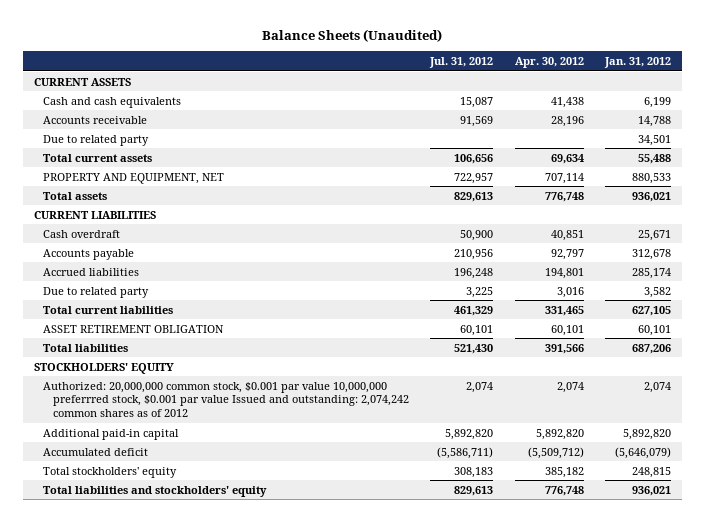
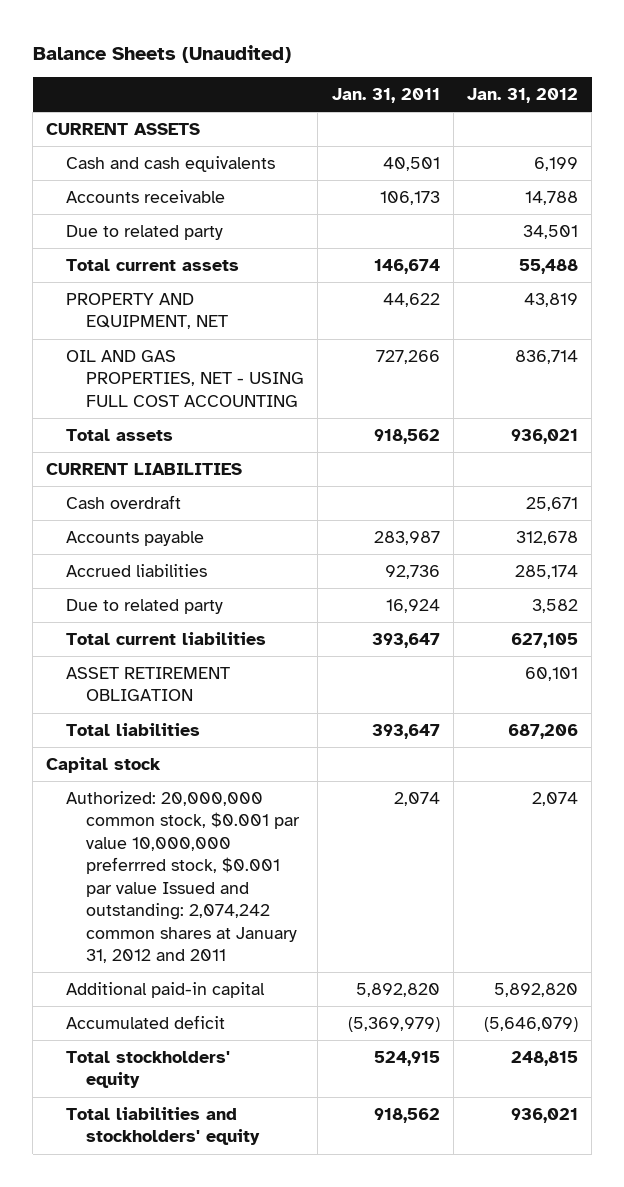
[429,57,494,69] Jul. 31, 2012 -> none
[514,57,584,69] Apr. 30, 2012 -> none
none -> [331,88,440,104] Jan. 31, 2011
[631,172,671,184] 880,533 -> [524,292,579,307] 43,819
none -> [66,349,305,407] OIL AND GAS PROPERTIES, NET - USING FULL COST ACCOUNTING
[33,362,174,374] STOCKHOLDERS' EQUITY -> none
none -> [46,756,162,773] Capital stock
[43,381,409,417] Authorized: 20,000,000 common stock, $0.001 par value 10,000,000 preferrred stock, $0.001 par value Issued and outstanding: 2,074,242 common shares as of 2012 -> [66,790,301,964] Authorized: 20,000,000 common stock, $0.001 par value 10,000,000 preferrred stock, $0.001 par value Issued and outstanding: 2,074,242 common shares at January 31, 2012 and 2011

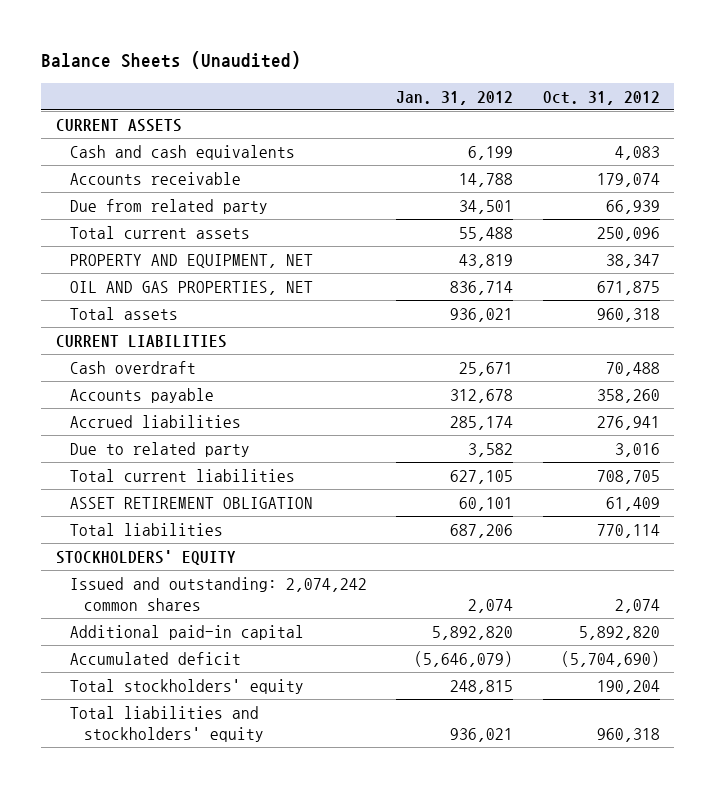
[331,88,440,104] Jan. 31, 2011 -> none
none -> [542,90,660,105] Oct. 31, 2012
[66,224,224,240] Due to related party -> [69,198,268,214] Due from related party
[66,349,305,407] OIL AND GAS PROPERTIES, NET - USING FULL COST ACCOUNTING -> [69,280,313,295] OIL AND GAS PROPERTIES, NET
[46,756,162,773] Capital stock -> none
none -> [55,549,236,565] STOCKHOLDERS' EQUITY
[66,790,301,964] Authorized: 20,000,000 common stock, $0.001 par value 10,000,000 preferrred stock, $0.001 par value Issued and outstanding: 2,074,242 common shares at January 31, 2012 and 2011 -> [69,576,367,611] Issued and outstanding: 2,074,242 common shares

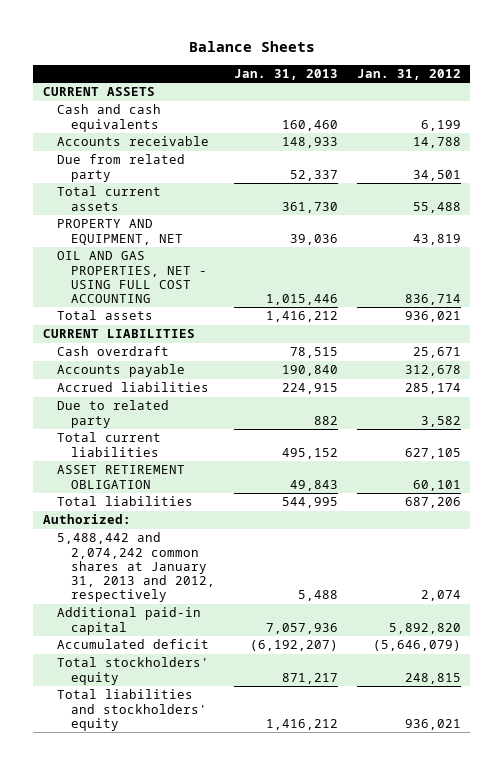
[40,51,301,70] Balance Sheets (Unaudited) -> [188,41,315,53] Balance Sheets
[542,90,660,105] Oct. 31, 2012 -> none
none -> [233,69,338,81] Jan. 31, 2013
[69,280,313,295] OIL AND GAS PROPERTIES, NET -> [56,251,208,304] OIL AND GAS PROPERTIES, NET - USING FULL COST ACCOUNTING
[55,549,236,565] STOCKHOLDERS' EQUITY -> none
none -> [42,514,131,525] Authorized:
[69,576,367,611] Issued and outstanding: 2,074,242 common shares -> [56,532,216,603] 5,488,442 and 2,074,242 common shares at January 31, 2013 and 2012, respectively

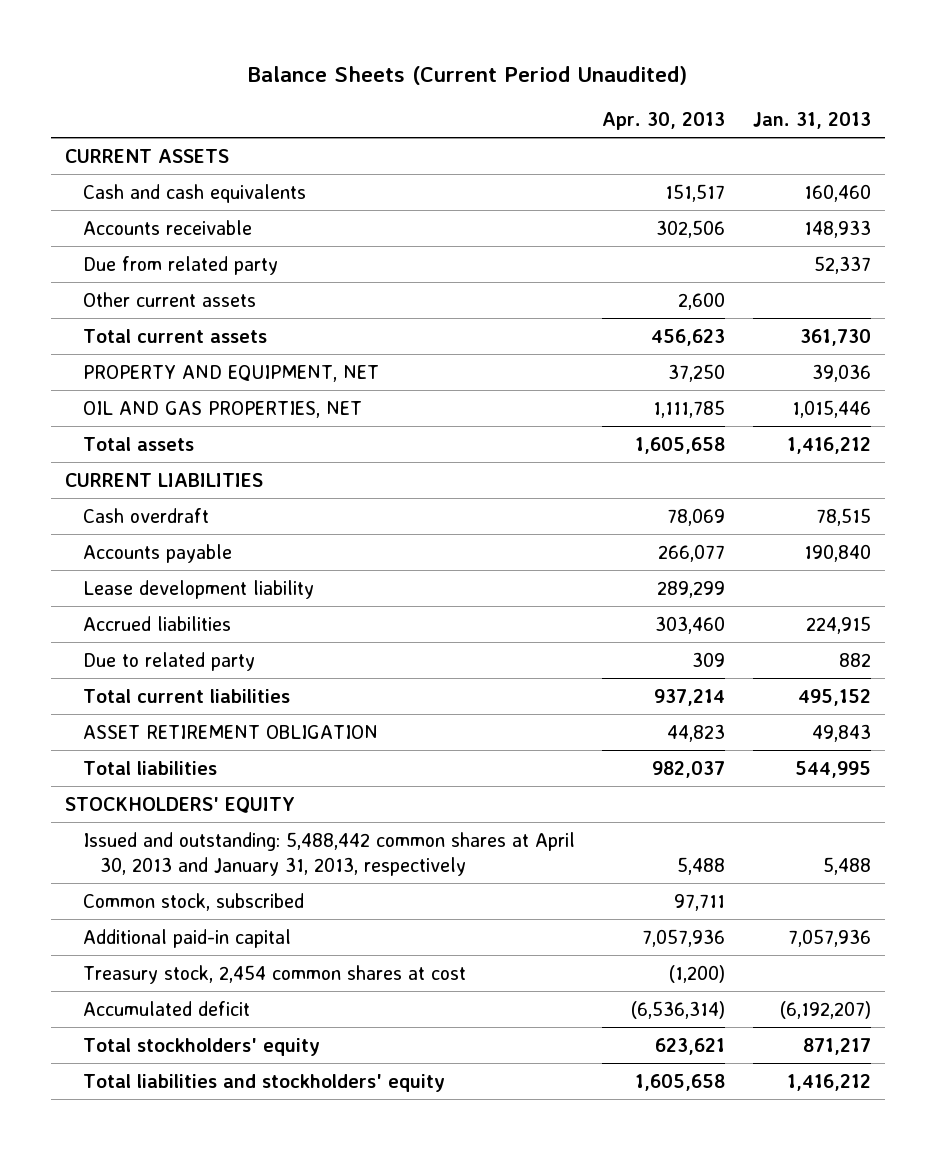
[188,41,315,53] Balance Sheets -> [247,65,687,85] Balance Sheets (Current Period Unaudited)
[356,69,461,81] Jan. 31, 2012 -> none
none -> [602,112,726,131] Apr. 30, 2013
none -> [82,291,256,307] Other current assets
[56,251,208,304] OIL AND GAS PROPERTIES, NET - USING FULL COST ACCOUNTING -> [82,400,362,418] OIL AND GAS PROPERTIES, NET
none -> [82,579,314,599] Lease development liability
[42,514,131,525] Authorized: -> none
none -> [64,796,295,813] STOCKHOLDERS' EQUITY
[56,532,216,603] 5,488,442 and 2,074,242 common shares at January 31, 2013 and 2012, respectively -> [82,831,575,877] Issued and outstanding: 5,488,442 common shares at April 30, 2013 and January 31, 2013, respectively
none -> [82,892,304,911] Common stock, subscribed
none -> [82,964,466,984] Treasury stock, 2,454 common shares at cost

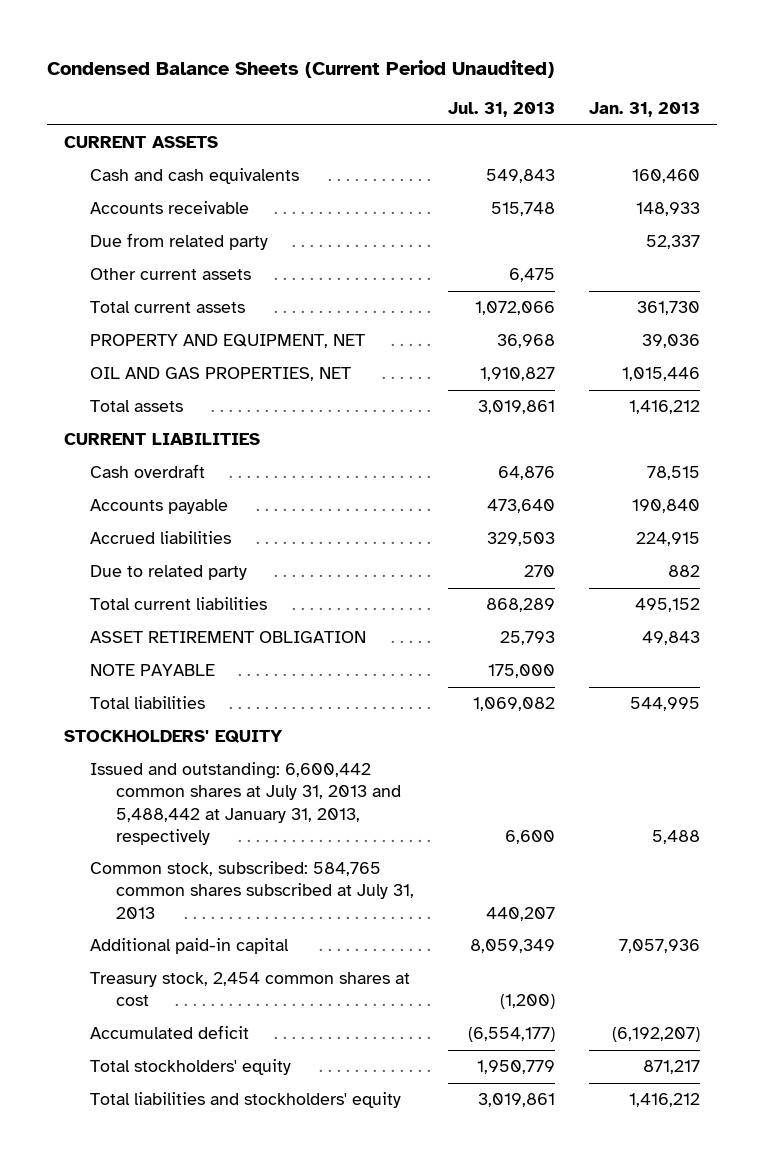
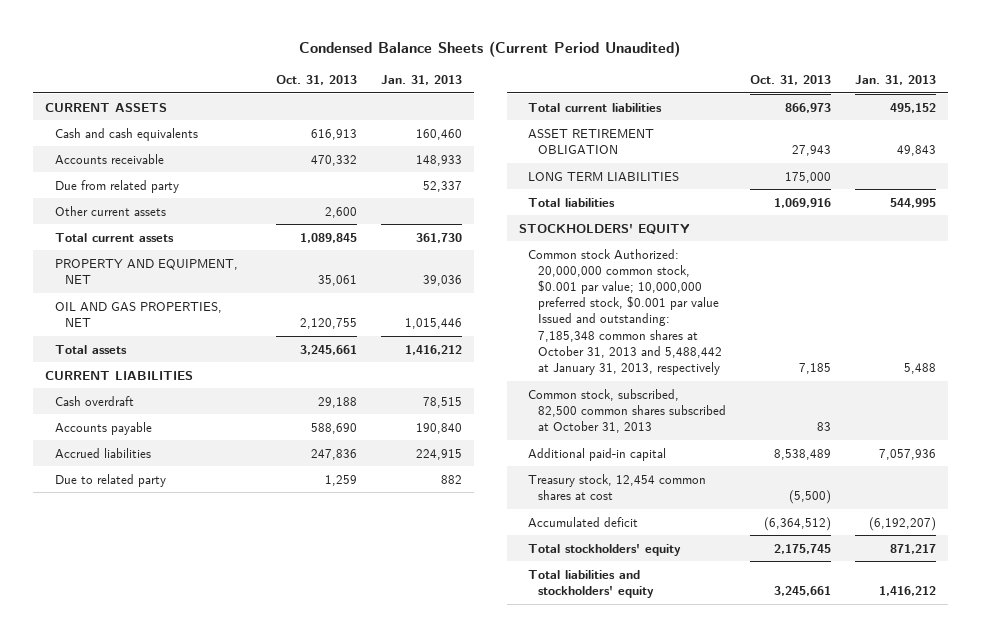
[448,102,556,118] Jul. 31, 2013 -> none
none -> [276,74,358,85] Oct. 31, 2013
[90,664,216,677] NOTE PAYABLE -> [528,171,680,181] LONG TERM LIABILITIES
[90,762,402,845] Issued and outstanding: 6,600,442 common shares at July 31, 2013 and 5,488,442 at January 31, 2013, respectively -> [528,248,723,376] Common stock Authorized: 20,000,000 common stock, $0.001 par value; 10,000,000 preferred stock, $0.001 par value Issued and outstanding: 7,185,348 common shares at October 31, 2013 and 5,488,442 at January 31, 2013, respectively
[90,861,415,919] Common stock, subscribed: 584,765 common shares subscribed at July 31, 2013 -> [528,388,727,434] Common stock, subscribed, 82,500 common shares subscribed at October 31, 2013
[90,972,411,1007] Treasury stock, 2,454 common shares at cost -> [528,473,707,500] Treasury stock, 12,454 common shares at cost

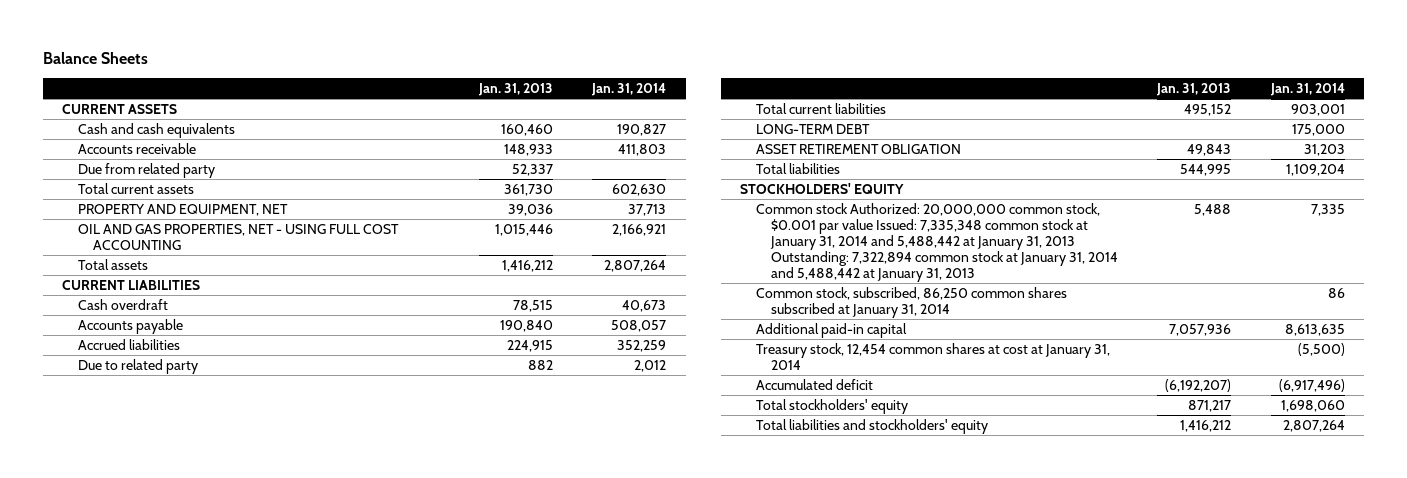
[299,41,681,58] Condensed Balance Sheets (Current Period Unaudited) -> [42,52,148,65] Balance Sheets
[276,74,358,85] Oct. 31, 2013 -> none
none -> [591,83,667,97] Jan. 31, 2014
[54,205,166,216] Other current assets -> none
[54,301,222,327] OIL AND GAS PROPERTIES, NET -> [77,223,399,250] OIL AND GAS PROPERTIES, NET - USING FULL COST ACCOUNTING
none -> [755,123,870,134] LONG-TERM DEBT
[528,171,680,181] LONG TERM LIABILITIES -> none
[528,248,723,376] Common stock Authorized: 20,000,000 common stock, $0.001 par value; 10,000,000 preferred stock, $0.001 par value Issued and outstanding: 7,185,348 common shares at October 31, 2013 and 5,488,442 at January 31, 2013, respectively -> [755,202,1119,282] Common stock Authorized: 20,000,000 common stock, $0.001 par value Issued: 7,335,348 common stock at January 31, 2014 and 5,488,442 at January 31, 2013 Outstanding: 7,322,894 common stock at January 31, 2014 and 5,488,442 at January 31, 2013
[528,388,727,434] Common stock, subscribed, 82,500 common shares subscribed at October 31, 2013 -> [755,286,1067,318] Common stock, subscribed, 86,250 common shares subscribed at January 31, 2014
[528,473,707,500] Treasury stock, 12,454 common shares at cost -> [755,342,1110,370] Treasury stock, 12,454 common shares at cost at January 31, 2014

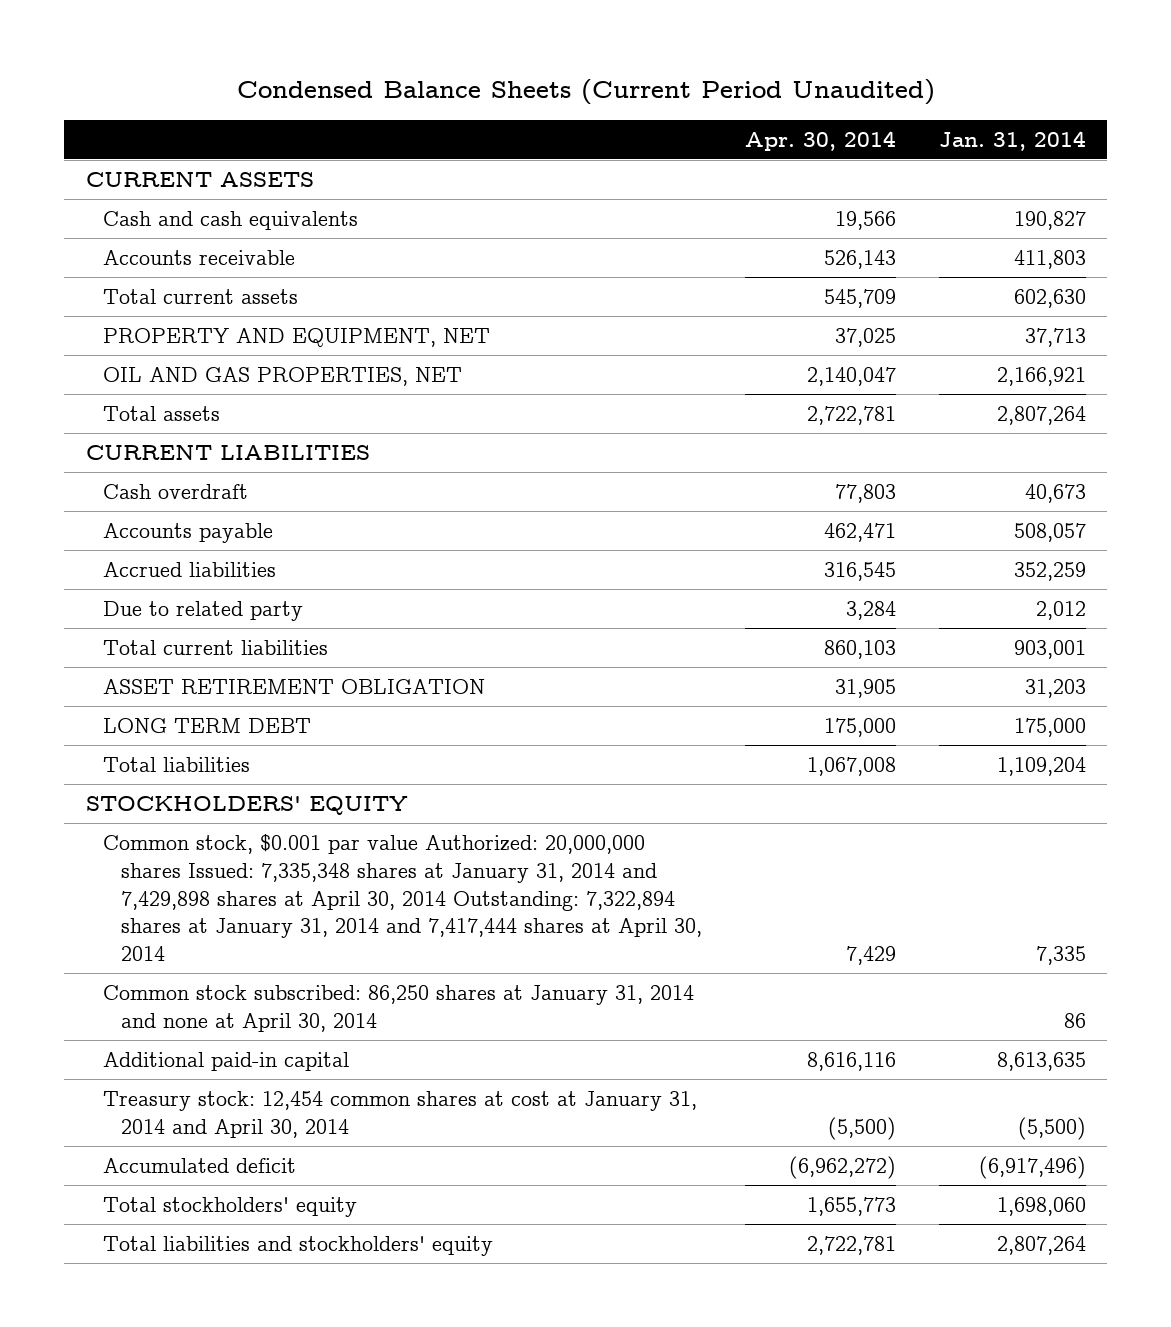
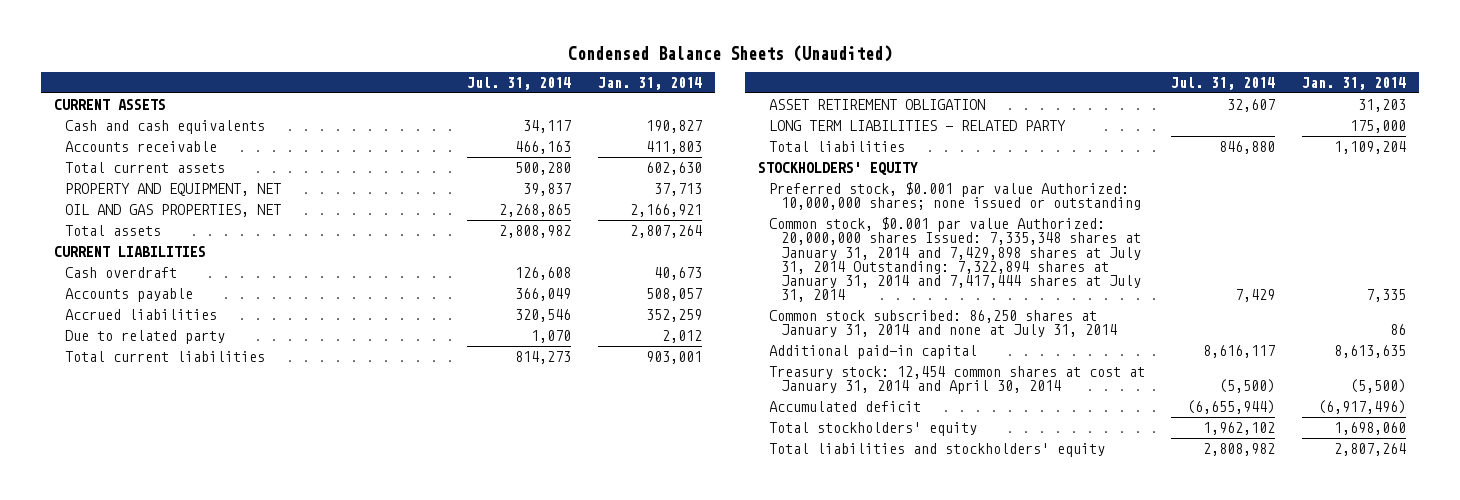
[236,78,935,105] Condensed Balance Sheets (Current Period Unaudited) -> [567,44,892,62] Condensed Balance Sheets (Unaudited)
[744,130,896,151] Apr. 30, 2014 -> none
none -> [467,76,572,90] Jul. 31, 2014
[103,718,312,734] LONG TERM DEBT -> [769,120,1067,132] LONG TERM LIABILITIES - RELATED PARTY
none -> [769,182,1141,211] Preferred stock, $0.001 par value Authorized: 10,000,000 shares; none issued or outstanding
[103,834,702,962] Common stock, $0.001 par value Authorized: 20,000,000 shares Issued: 7,335,348 shares at January 31, 2014 and 7,429,898 shares at April 30, 2014 Outstanding: 7,322,894 shares at January 31, 2014 and 7,417,444 shares at April 30, 2014 -> [769,217,1141,303] Common stock, $0.001 par value Authorized: 20,000,000 shares Issued: 7,335,348 shares at January 31, 2014 and 7,429,898 shares at July 31, 2014 Outstanding: 7,322,894 shares at January 31, 2014 and 7,417,444 shares at July 31, 2014
[103,985,695,1032] Common stock subscribed: 86,250 shares at January 31, 2014 and none at April 30, 2014 -> [769,310,1117,338] Common stock subscribed: 86,250 shares at January 31, 2014 and none at July 31, 2014

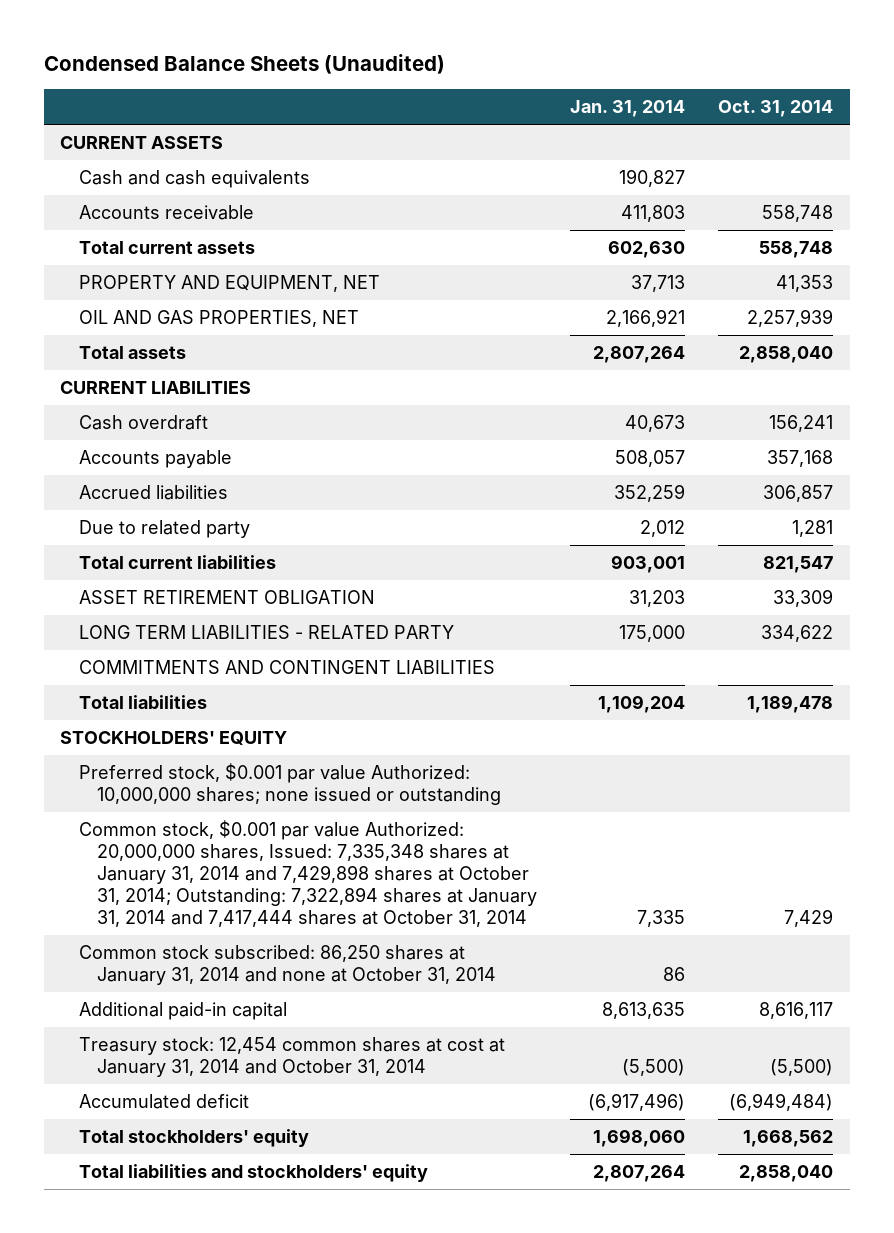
[467,76,572,90] Jul. 31, 2014 -> none
none -> [718,100,834,118] Oct. 31, 2014
none -> [78,660,495,675] COMMITMENTS AND CONTINGENT LIABILITIES
[769,217,1141,303] Common stock, $0.001 par value Authorized: 20,000,000 shares Issued: 7,335,348 shares at January 31, 2014 and 7,429,898 shares at July 31, 2014 Outstanding: 7,322,894 shares at January 31, 2014 and 7,417,444 shares at July 31, 2014 -> [78,820,537,927] Common stock, $0.001 par value Authorized: 20,000,000 shares, Issued: 7,335,348 shares at January 31, 2014 and 7,429,898 shares at October 31, 2014; Outstanding: 7,322,894 shares at January 31, 2014 and 7,417,444 shares at October 31, 2014
[769,310,1117,338] Common stock subscribed: 86,250 shares at January 31, 2014 and none at July 31, 2014 -> [78,945,496,985] Common stock subscribed: 86,250 shares at January 31, 2014 and none at October 31, 2014
[769,366,1146,395] Treasury stock: 12,454 common shares at cost at January 31, 2014 and April 30, 2014 -> [78,1037,505,1077] Treasury stock: 12,454 common shares at cost at January 31, 2014 and October 31, 2014

